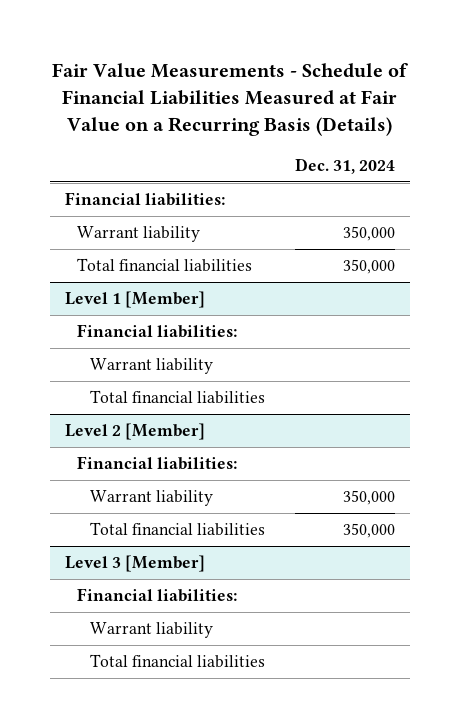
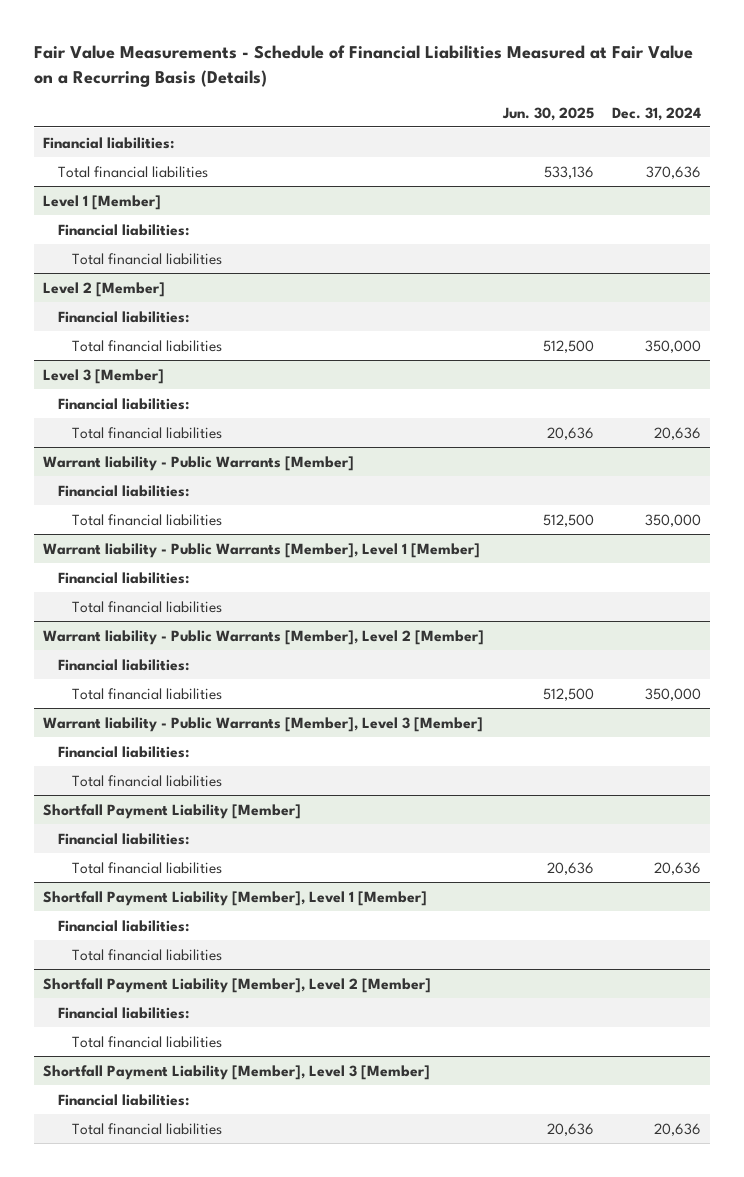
none -> [501,106,594,121] Jun. 30, 2025
[77,226,201,243] Warrant liability -> none
[342,259,395,275] 350,000 -> [646,165,702,179] 370,636
[90,358,214,375] Warrant liability -> none
[90,490,214,507] Warrant liability -> none
[90,622,214,639] Warrant liability -> none
none -> [72,426,223,439] Total financial liabilities
none -> [43,455,355,471] Warrant liability - Public Warrants [Member]
none -> [57,484,189,497] Financial liabilities:
none -> [72,513,223,526] Total financial liabilities
none -> [43,542,481,558] Warrant liability - Public Warrants [Member], Level 1 [Member]
none -> [57,571,189,584] Financial liabilities:
none -> [43,629,485,645] Warrant liability - Public Warrants [Member], Level 2 [Member]
none -> [57,658,189,671] Financial liabilities:
none -> [72,687,223,700] Total financial liabilities
none -> [43,716,484,732] Warrant liability - Public Warrants [Member], Level 3 [Member]
none -> [57,745,189,758] Financial liabilities:
none -> [72,774,223,787] Total financial liabilities
none -> [43,803,302,819] Shortfall Payment Liability [Member]
none -> [57,832,189,845] Financial liabilities:
none -> [72,861,223,874] Total financial liabilities
none -> [43,890,428,906] Shortfall Payment Liability [Member], Level 1 [Member]
none -> [57,919,189,932] Financial liabilities:
none -> [72,948,223,961] Total financial liabilities
none -> [43,977,432,993] Shortfall Payment Liability [Member], Level 2 [Member]
none -> [57,1006,189,1019] Financial liabilities:
none -> [72,1035,223,1048] Total financial liabilities
none -> [43,1064,431,1080] Shortfall Payment Liability [Member], Level 3 [Member]
none -> [57,1093,189,1106] Financial liabilities:
none -> [72,1122,223,1135] Total financial liabilities

